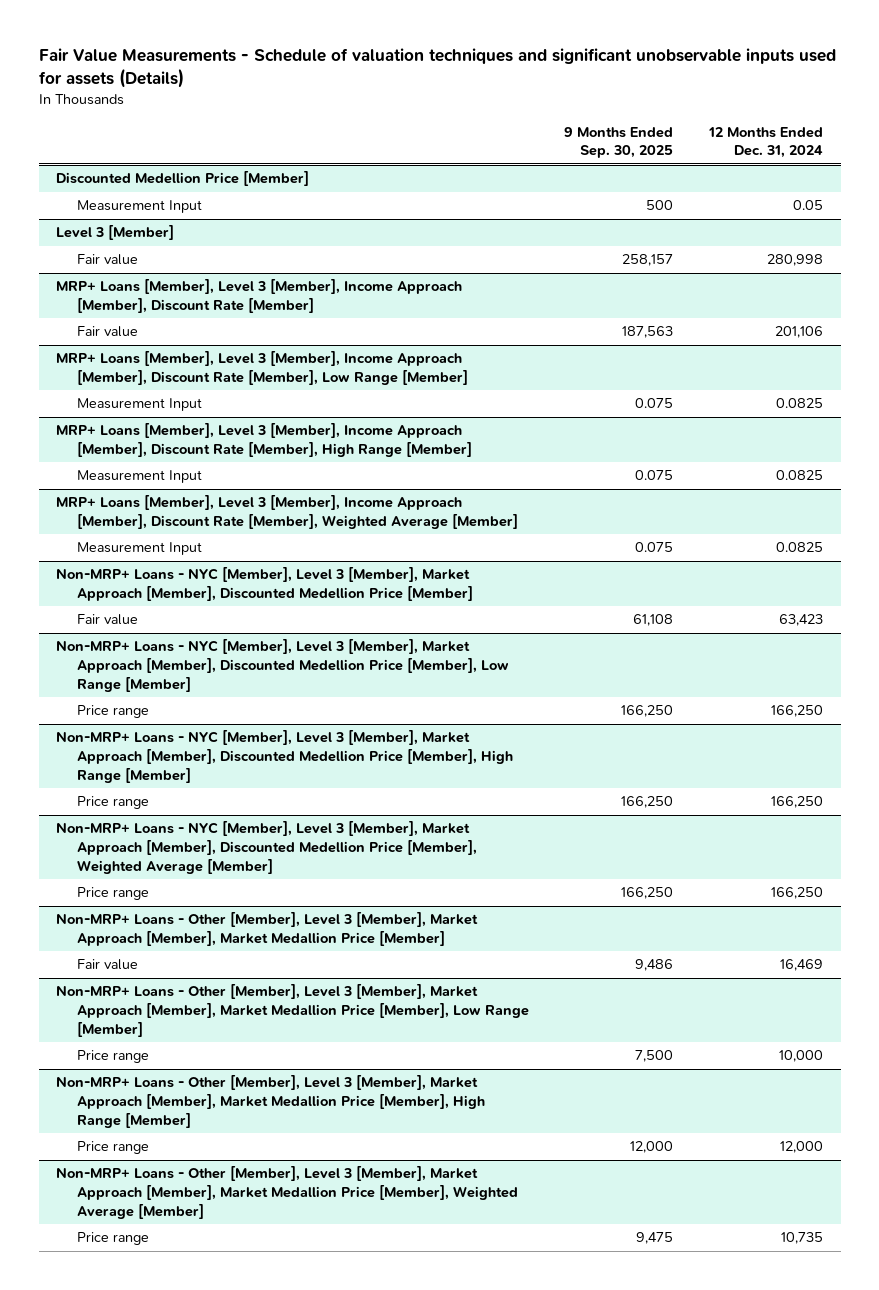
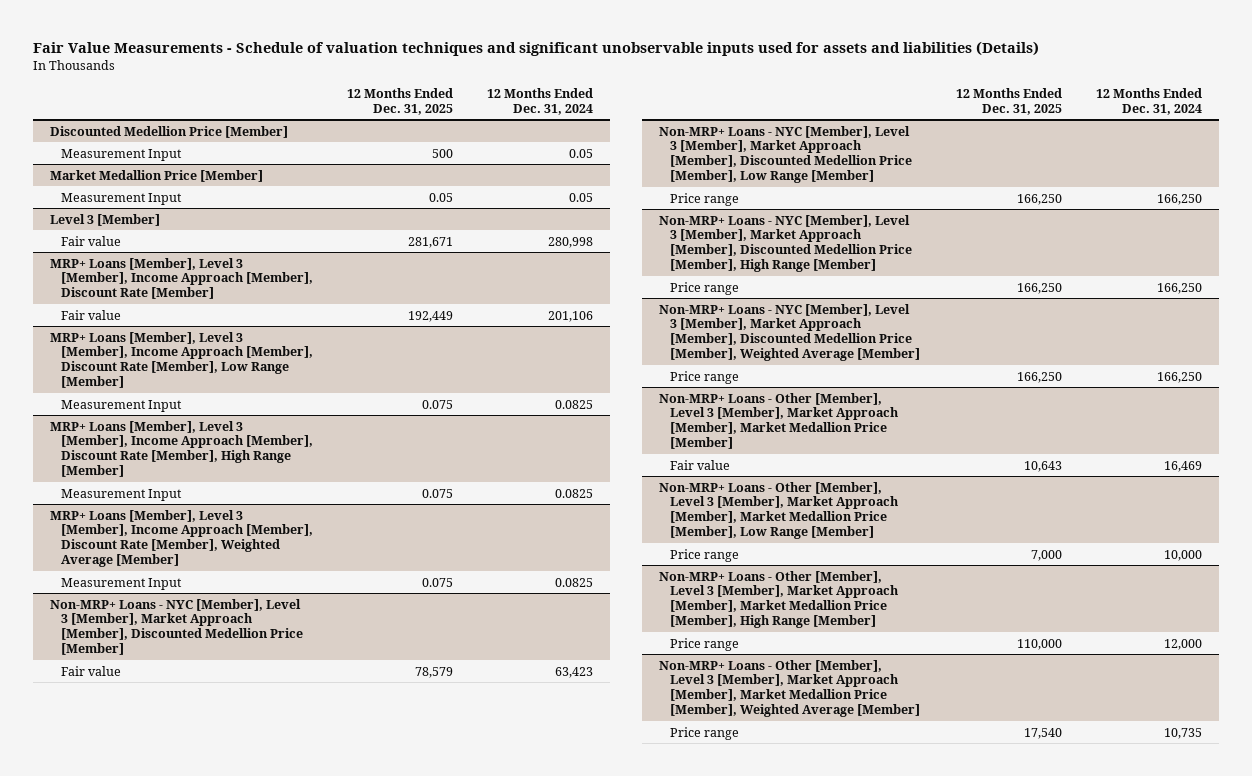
[38,48,836,89] Fair Value Measurements - Schedule of valuation techniques and significant unobservable inputs used for assets (Details) -> [32,40,1039,56] Fair Value Measurements - Schedule of valuation techniques and significant unobservable inputs used for assets and liabilities (Details)
[564,126,674,159] 9 Months Ended Sep. 30, 2025 -> none
none -> [347,88,454,115] 12 Months Ended Dec. 31, 2025
none -> [49,169,263,182] Market Medallion Price [Member]
none -> [61,192,183,205] Measurement Input

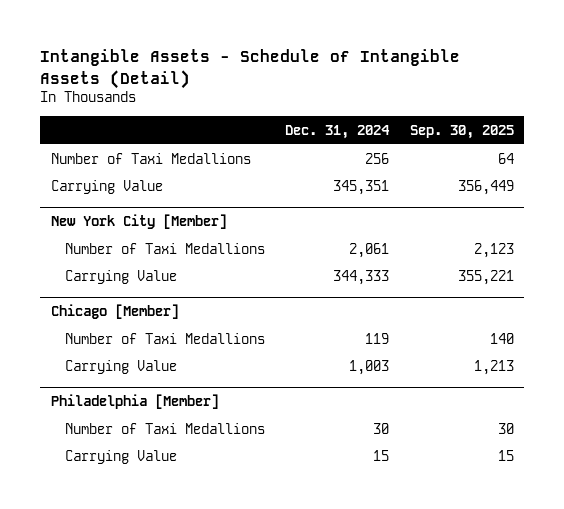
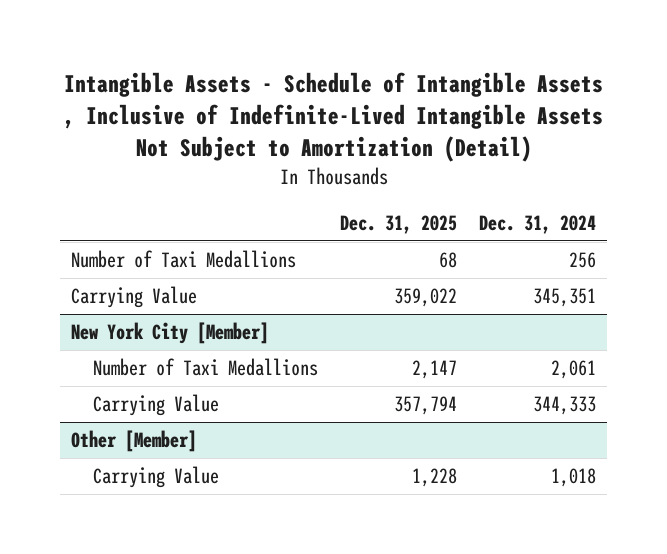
[40,48,461,89] Intangible Assets - Schedule of Intangible Assets (Detail) -> [63,72,603,163] Intangible Assets - Schedule of Intangible Assets , Inclusive of Indefinite-Lived Intangible Assets Not Subject to Amortization (Detail)
[409,124,514,139] Sep. 30, 2025 -> none
none -> [339,215,457,235] Dec. 31, 2025
[50,303,179,319] Chicago [Member] -> none
[64,332,265,344] Number of Taxi Medallions -> none
[50,393,219,409] Philadelphia [Member] -> none
[64,422,265,434] Number of Taxi Medallions -> none
[64,449,177,464] Carrying Value -> none
none -> [71,430,198,453] Other [Member]
[349,359,390,375] 1,003 -> [551,468,597,488] 1,018

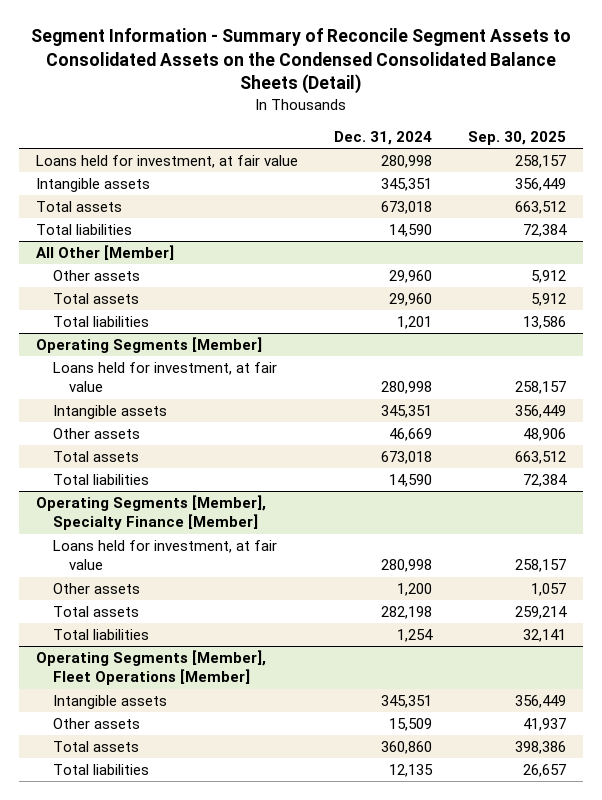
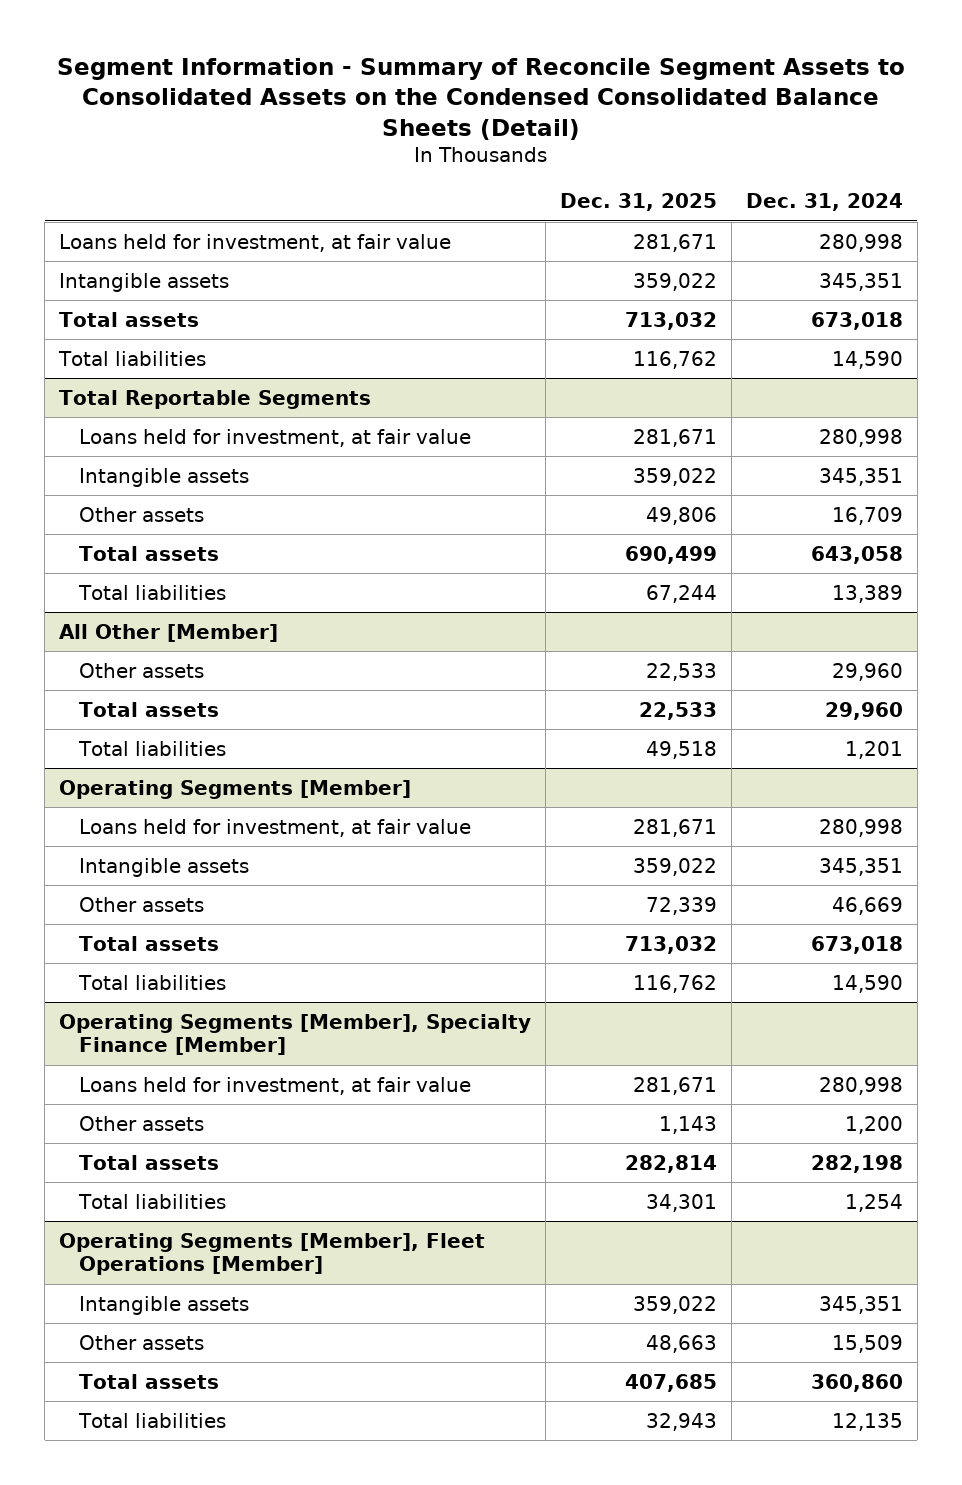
[467,130,566,145] Sep. 30, 2025 -> none
none -> [560,193,718,212] Dec. 31, 2025
none -> [59,389,372,409] Total Reportable Segments
none -> [78,428,471,447] Loans held for investment, at fair value
none -> [78,467,249,487] Intangible assets
none -> [78,506,204,522] Other assets
none -> [78,545,219,561] Total assets
none -> [77,584,226,600] Total liabilities

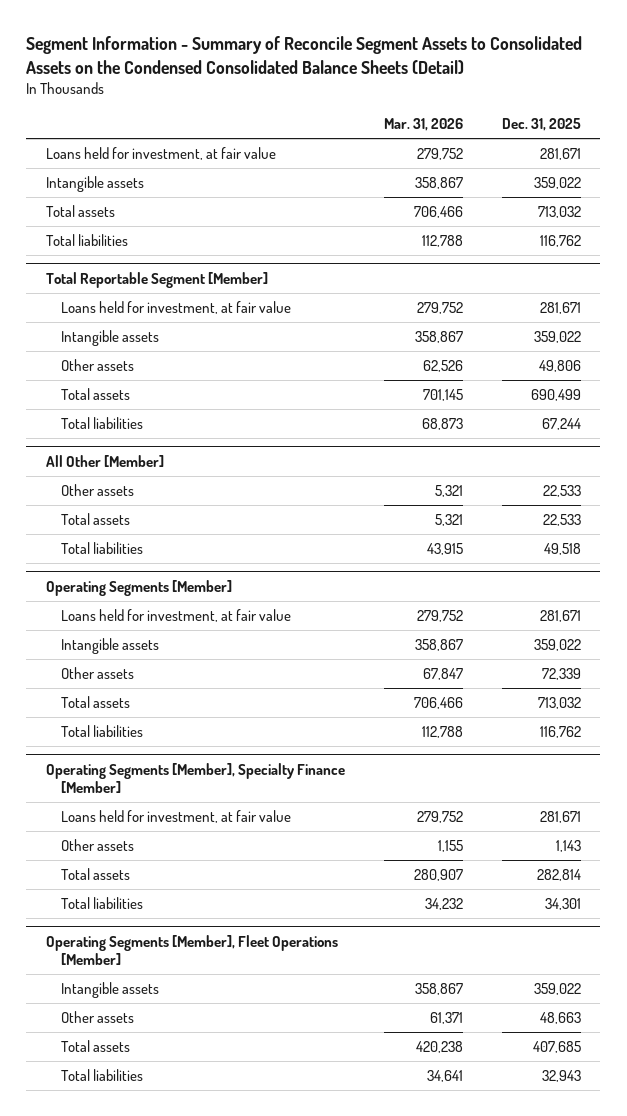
[745,193,903,212] Dec. 31, 2024 -> none
none -> [383,118,463,132] Mar. 31, 2026
[59,389,372,409] Total Reportable Segments -> [45,271,268,288] Total Reportable Segment [Member]

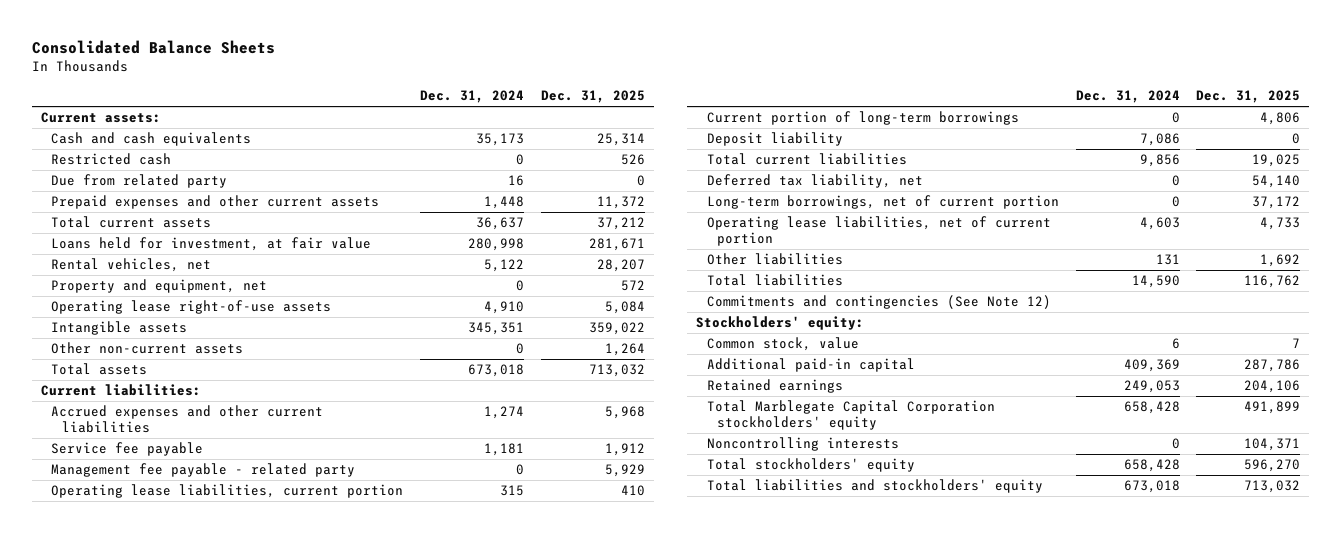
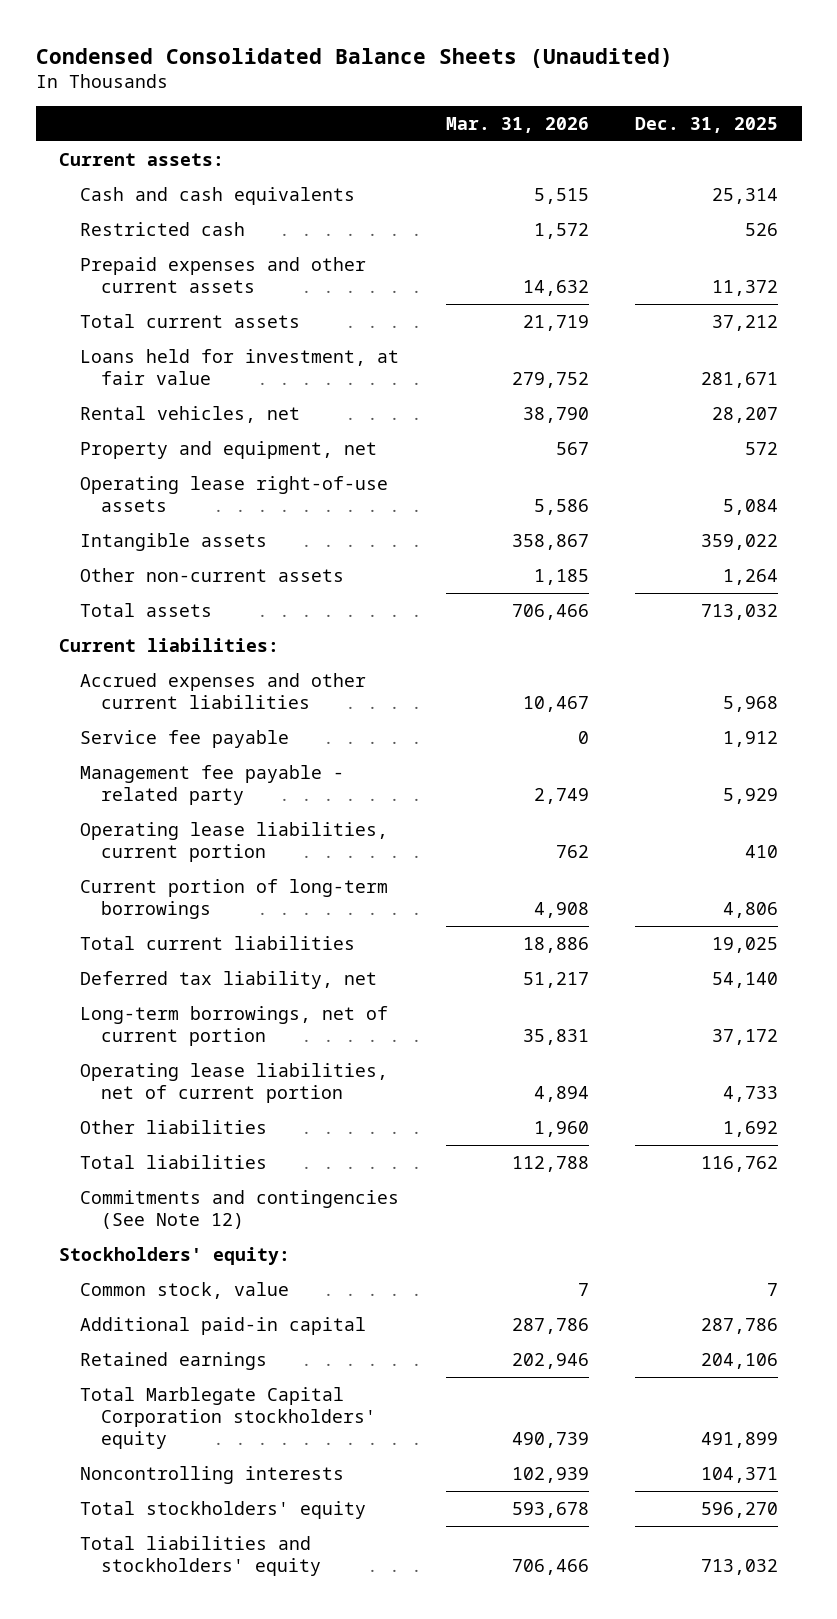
[32,40,276,55] Consolidated Balance Sheets -> [35,47,673,68] Condensed Consolidated Balance Sheets (Unaudited)
[420,90,525,104] Dec. 31, 2024 -> none
none -> [445,117,589,134] Mar. 31, 2026
[51,174,228,189] Due from related party -> none
[706,132,843,147] Deposit liability -> none

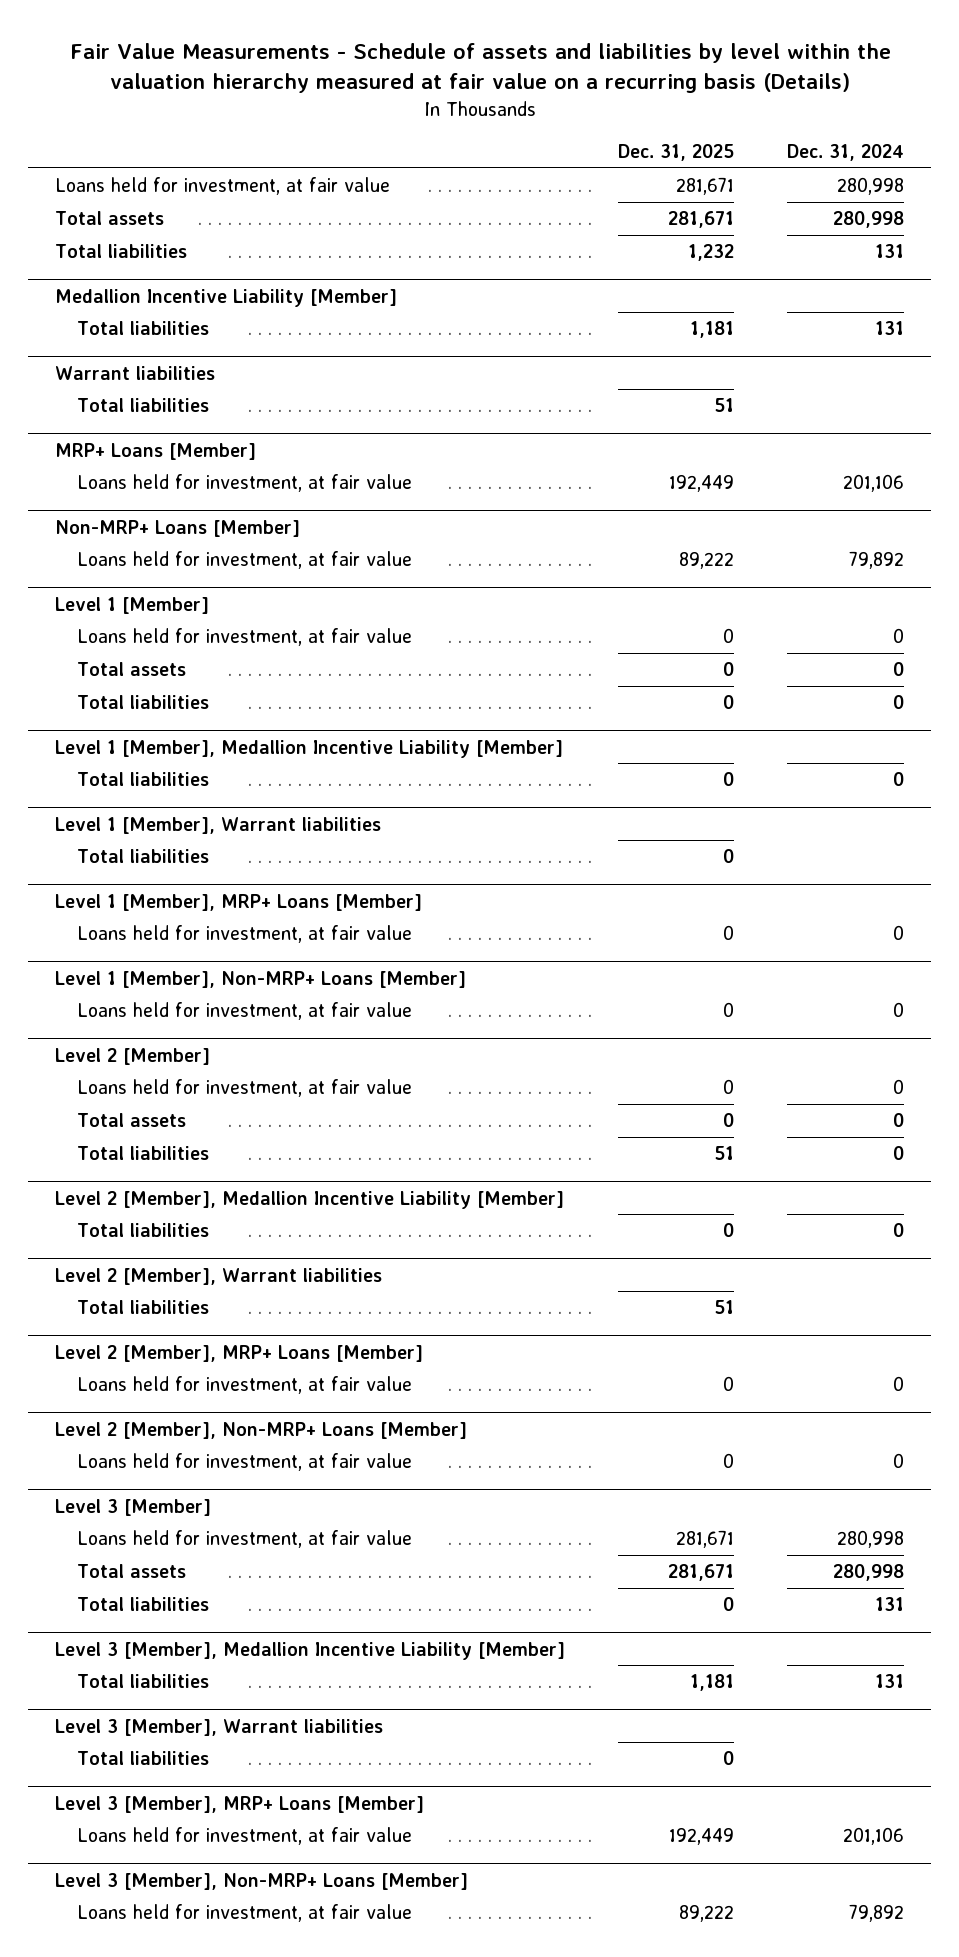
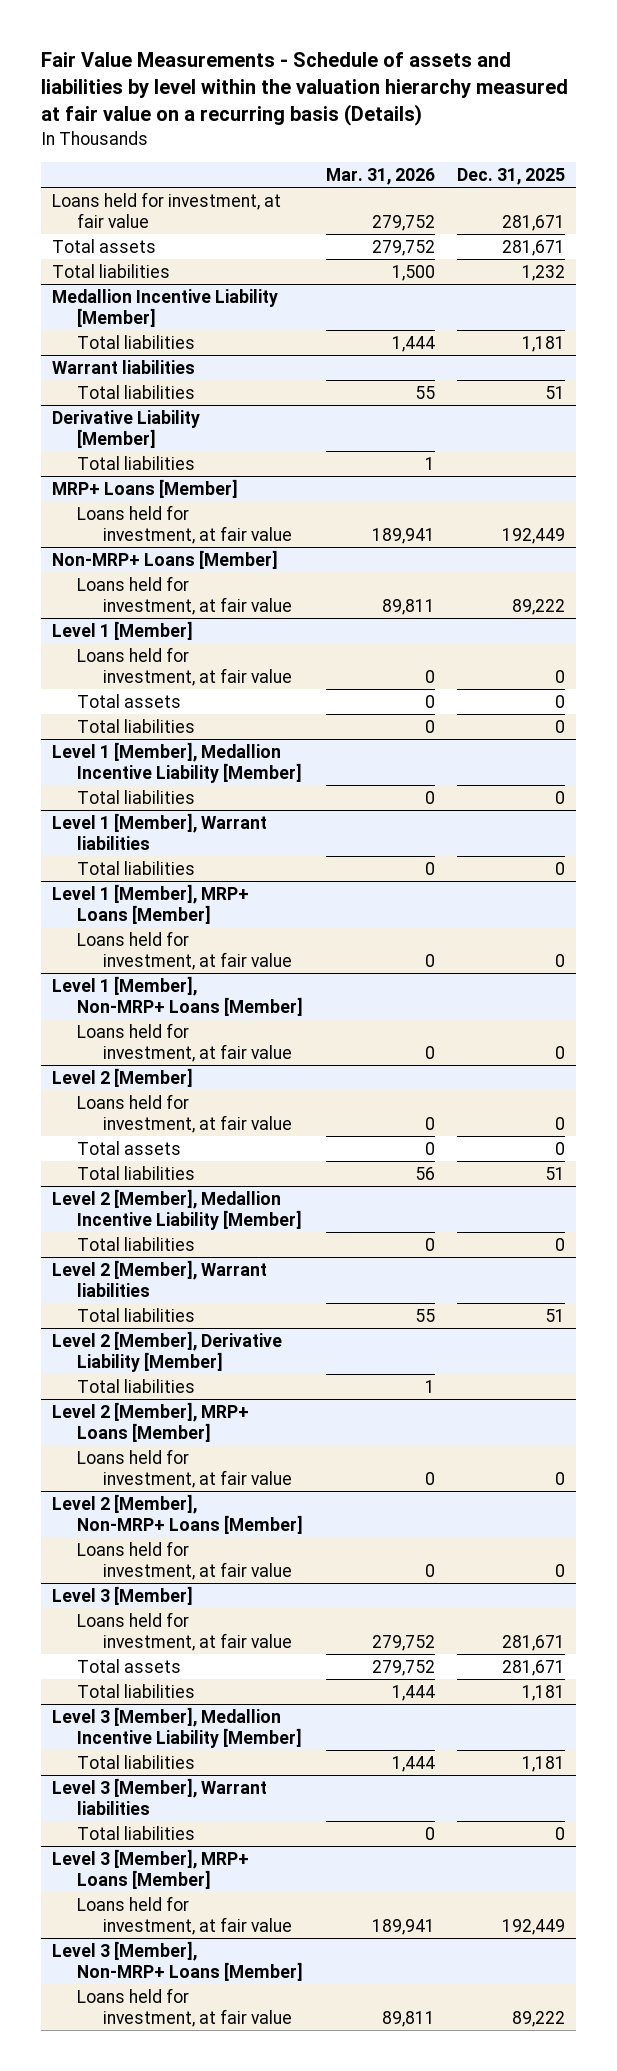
[787,144,905,162] Dec. 31, 2024 -> none
none -> [325,167,435,185] Mar. 31, 2026
none -> [51,409,200,448] Derivative Liability [Member]
none -> [77,455,196,470] Total liabilities
none -> [51,1330,282,1372] Level 2 [Member], Derivative Liability [Member]
none -> [77,1378,196,1393] Total liabilities
[723,1597,735,1612] 0 -> [521,1684,565,1701] 1,181

